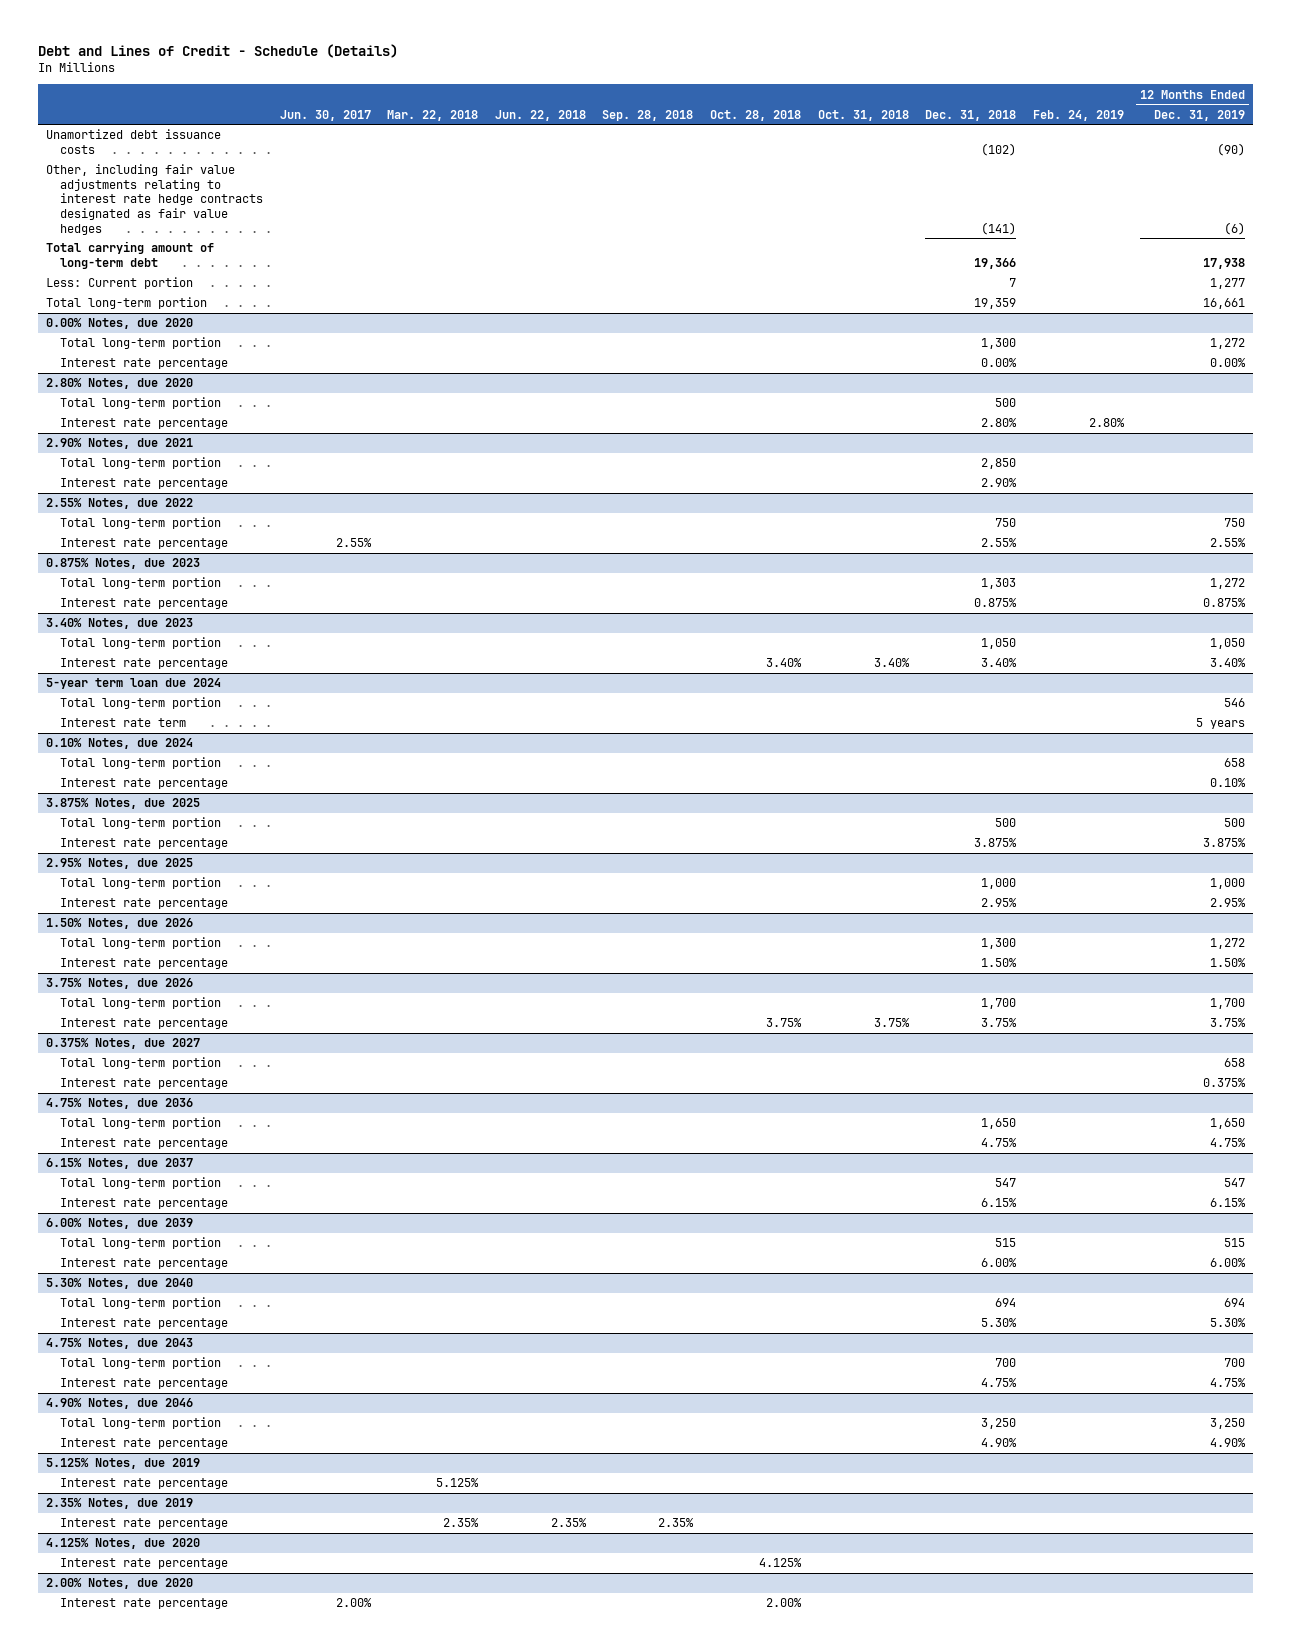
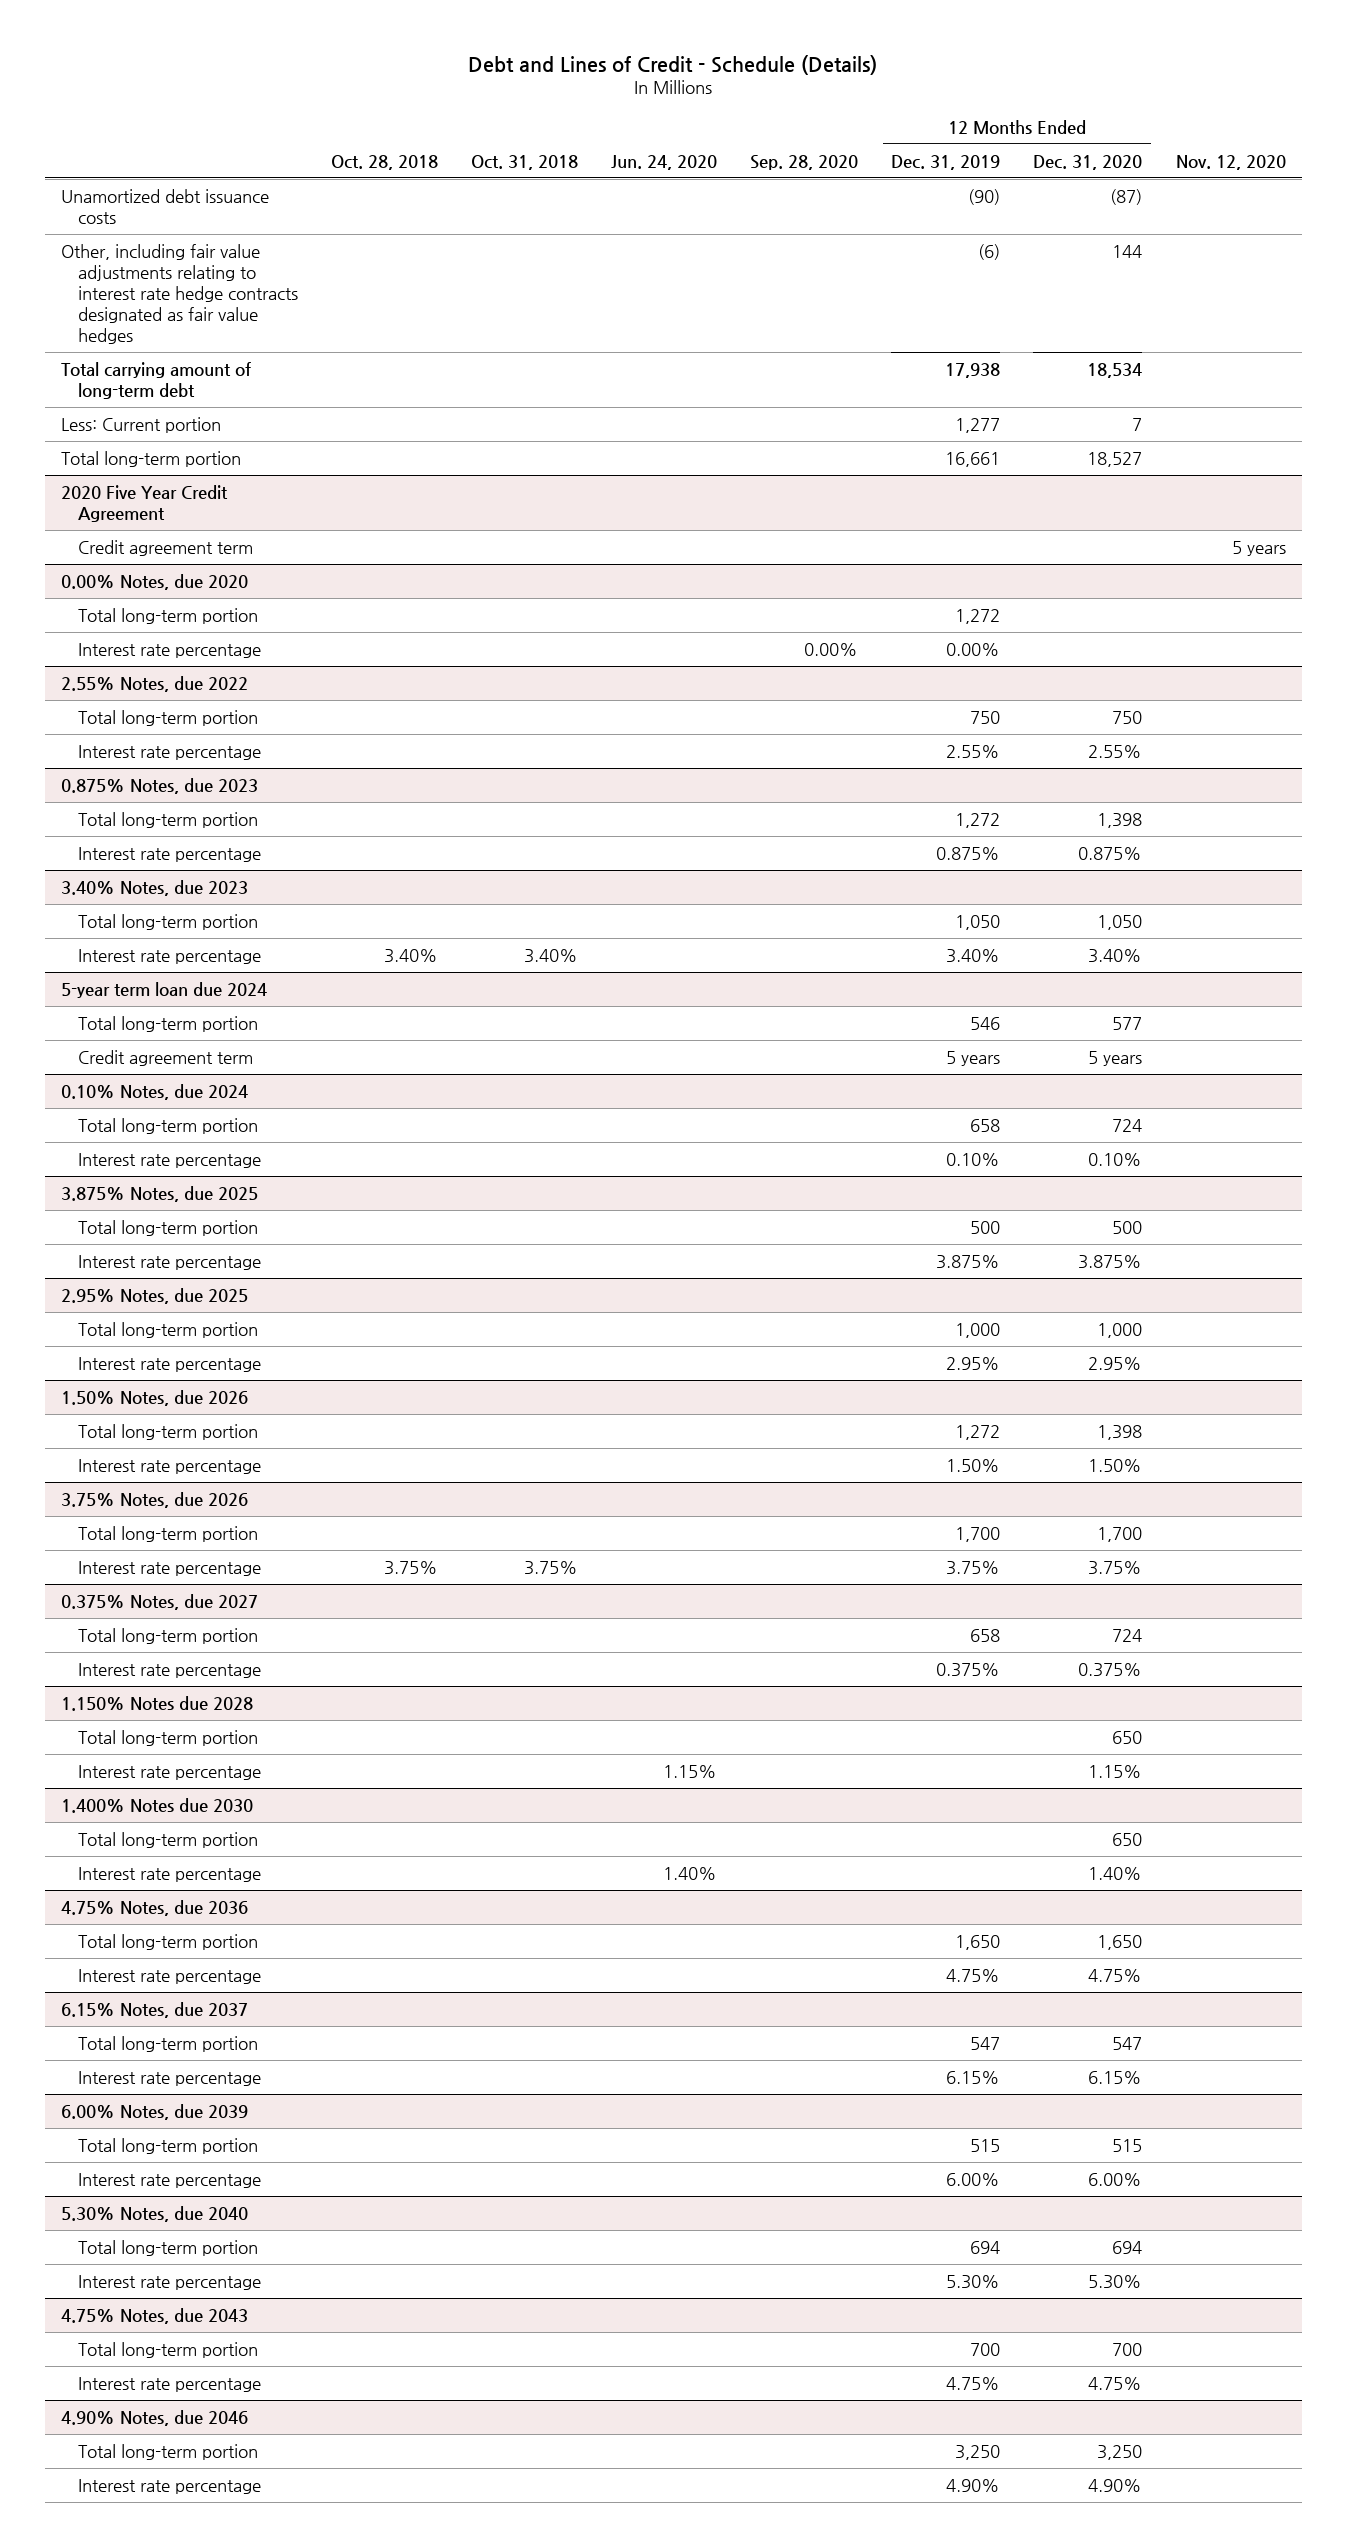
[279,109,371,121] Jun. 30, 2017 -> none
[387,109,479,121] Mar. 22, 2018 -> none
[494,109,586,121] Jun. 22, 2018 -> none
[602,109,694,121] Sep. 28, 2018 -> none
[925,109,1017,121] Dec. 31, 2018 -> none
[1032,109,1124,121] Feb. 24, 2019 -> none
none -> [611,154,718,170] Jun. 24, 2020
none -> [750,154,859,170] Sep. 28, 2020
none -> [1033,154,1143,170] Dec. 31, 2020
none -> [1175,154,1286,170] Nov. 12, 2020
none -> [61,484,229,522] 2020 Five Year Credit Agreement
none -> [78,539,254,556] Credit agreement term
[45,378,193,390] 2.80% Notes, due 2020 -> none
[60,397,222,410] Total long-term portion -> none
[60,418,229,430] Interest rate percentage -> none
[45,438,193,450] 2.90% Notes, due 2021 -> none
[60,457,222,470] Total long-term portion -> none
[60,478,229,490] Interest rate percentage -> none
[60,718,187,728] Interest rate term -> [78,1049,254,1066] Credit agreement term
none -> [61,1695,254,1711] 1.150% Notes due 2028
none -> [78,1729,259,1746] Total long-term portion
none -> [78,1764,262,1780] Interest rate percentage
none -> [61,1797,254,1813] 1.400% Notes due 2030
none -> [78,1831,259,1848] Total long-term portion
none -> [78,1866,262,1882] Interest rate percentage
[45,1458,200,1470] 5.125% Notes, due 2019 -> none
[60,1478,229,1490] Interest rate percentage -> none
[45,1498,193,1510] 2.35% Notes, due 2019 -> none
[60,1518,229,1530] Interest rate percentage -> none
[45,1538,200,1550] 4.125% Notes, due 2020 -> none
[60,1558,229,1570] Interest rate percentage -> none
[45,1578,193,1590] 2.00% Notes, due 2020 -> none
[60,1598,229,1610] Interest rate percentage -> none

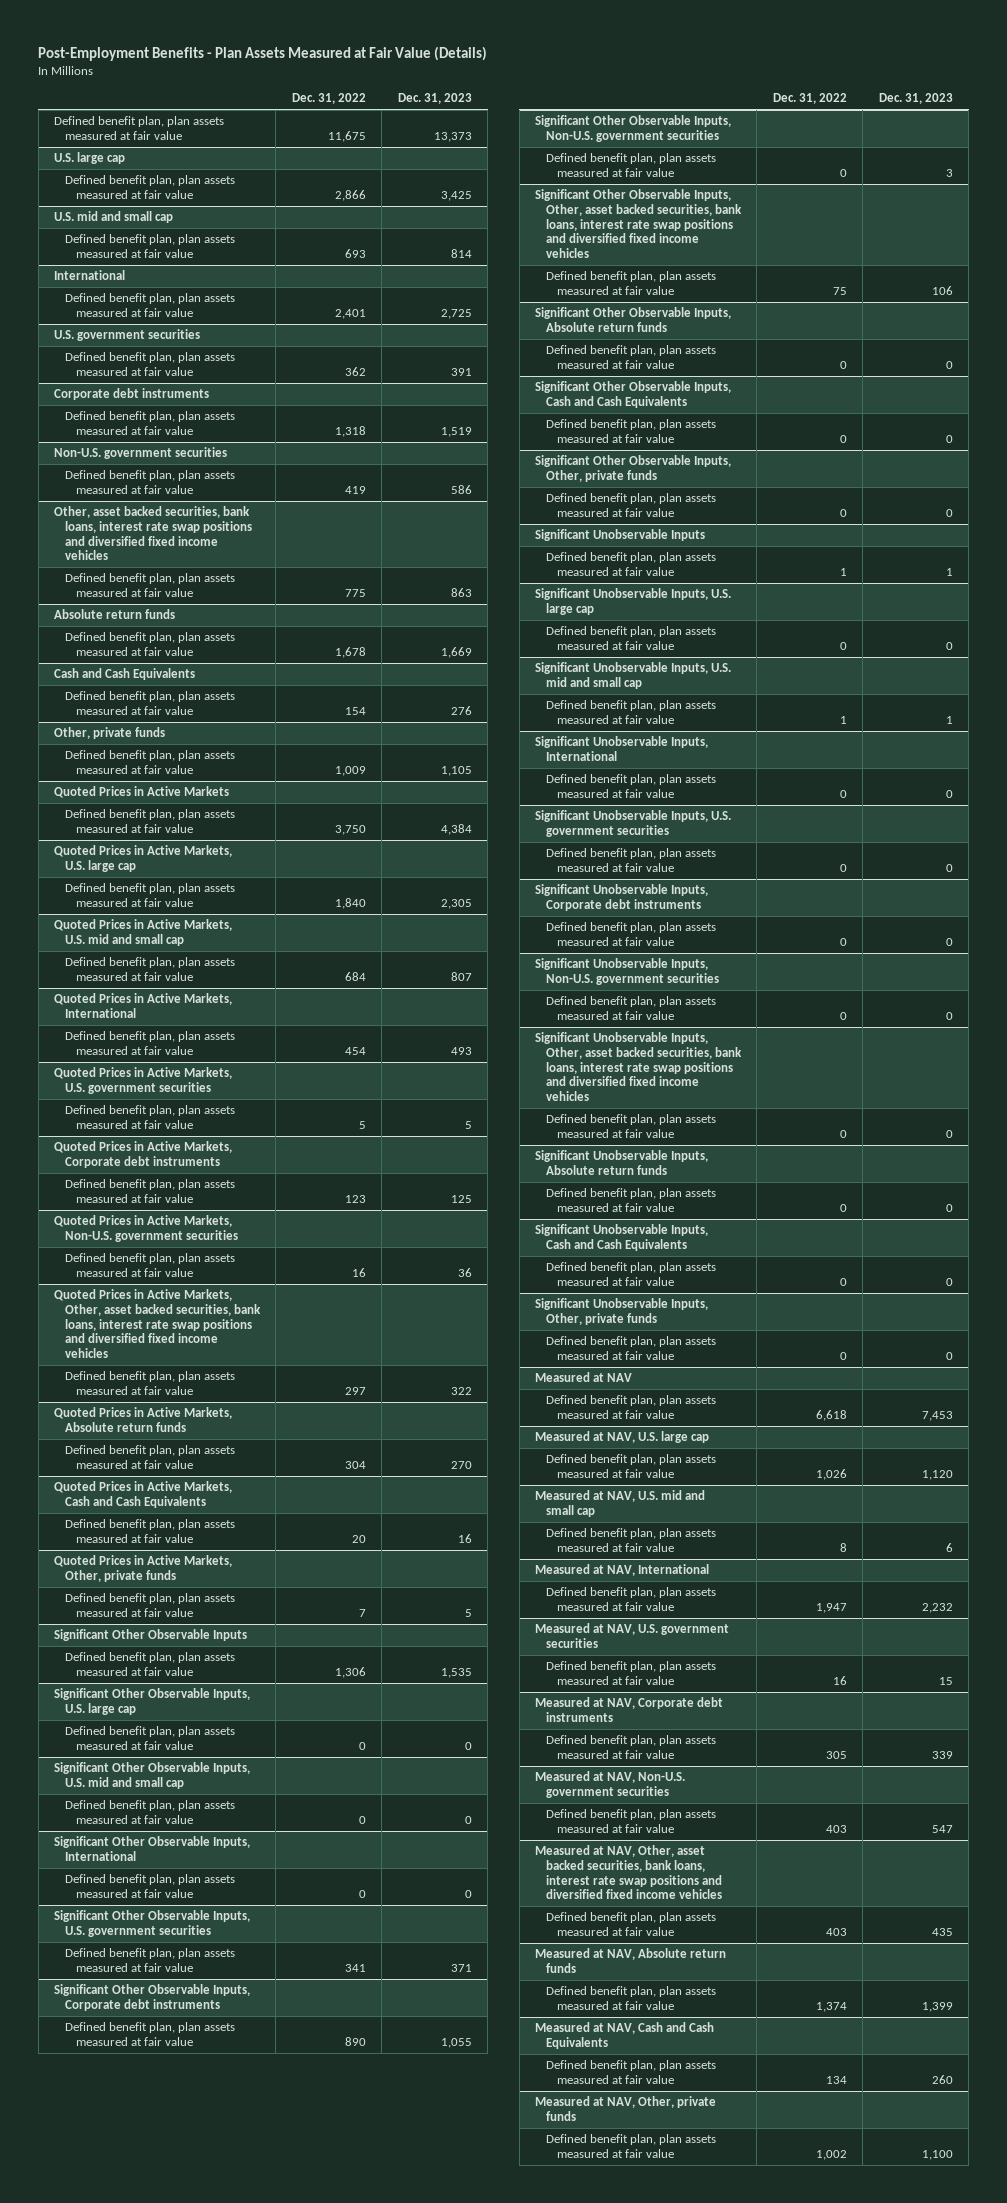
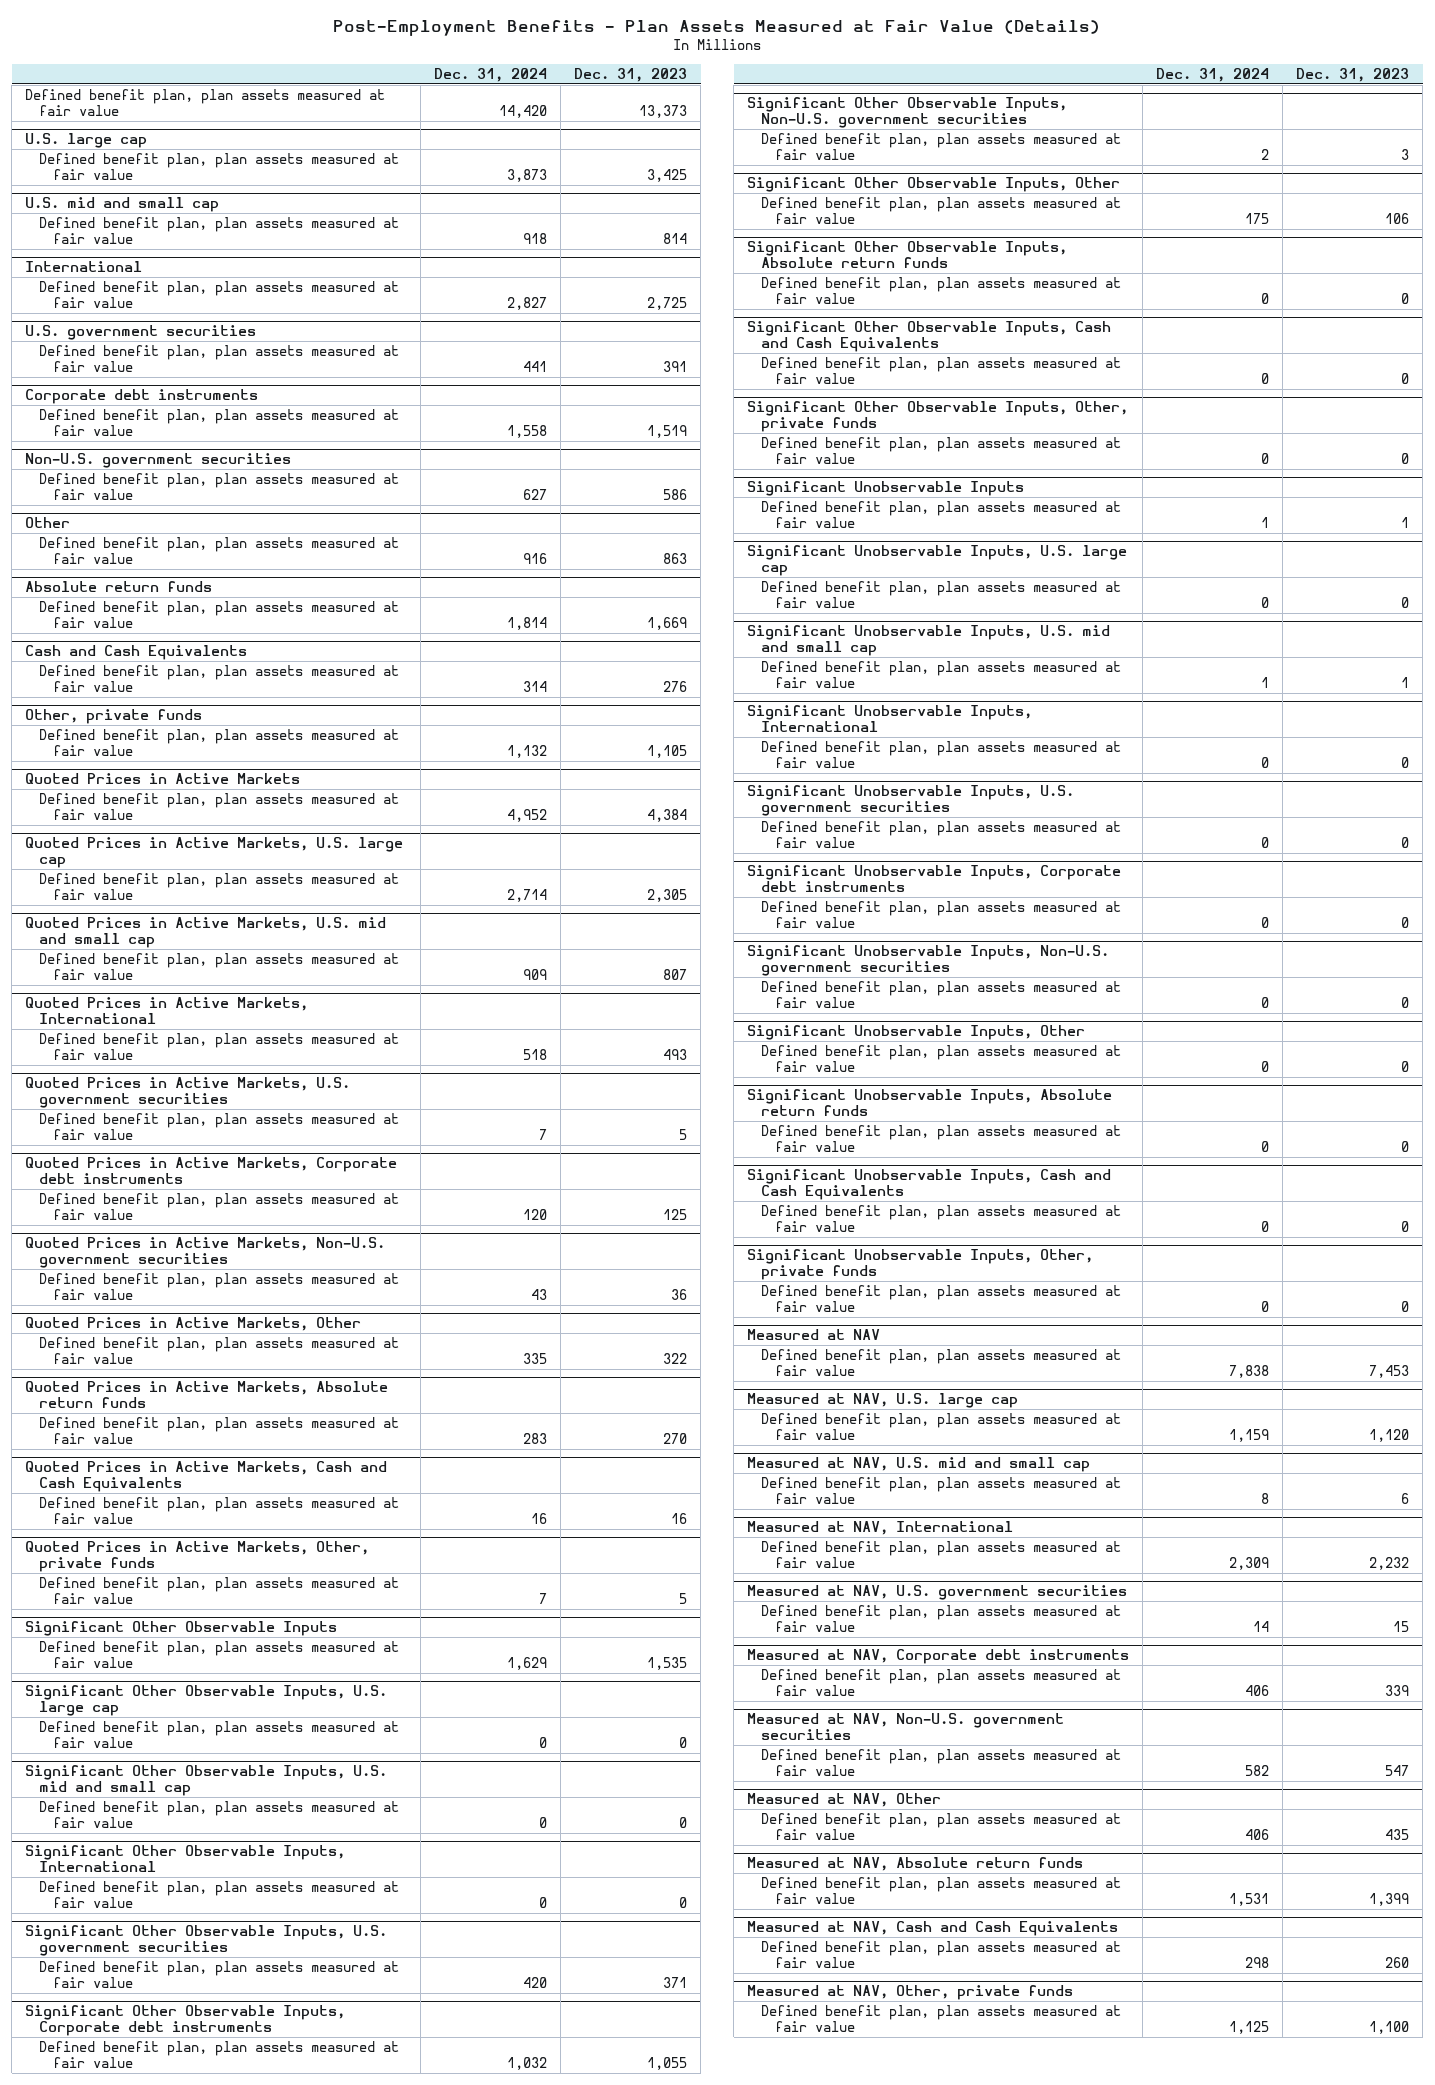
[291,93,366,105] Dec. 31, 2022 -> none
none -> [434,67,548,82] Dec. 31, 2024
[54,506,252,561] Other, asset backed securities, bank loans, interest rate swap positions and diversified fixed income vehicles -> [25,517,71,529] Other
[54,1289,261,1358] Quoted Prices in Active Markets, Other, asset backed securities, bank loans, interest rate swap positions and diversified fixed income vehicles -> none
none -> [25,1317,362,1332] Quoted Prices in Active Markets, Other
[535,189,742,258] Significant Other Observable Inputs, Other, asset backed securities, bank loans, interest rate swap positions and diversified fixed income vehicles -> none
none -> [747,177,1121,193] Significant Other Observable Inputs, Other
[535,1032,742,1101] Significant Unobservable Inputs, Other, asset backed securities, bank loans, interest rate swap positions and diversified fixed income vehicles -> none
none -> [747,1025,1086,1041] Significant Unobservable Inputs, Other
[535,1845,722,1900] Measured at NAV, Other, asset backed securities, bank loans, interest rate swap positions and diversified fixed income vehicles -> none
none -> [747,1793,942,1808] Measured at NAV, Other

